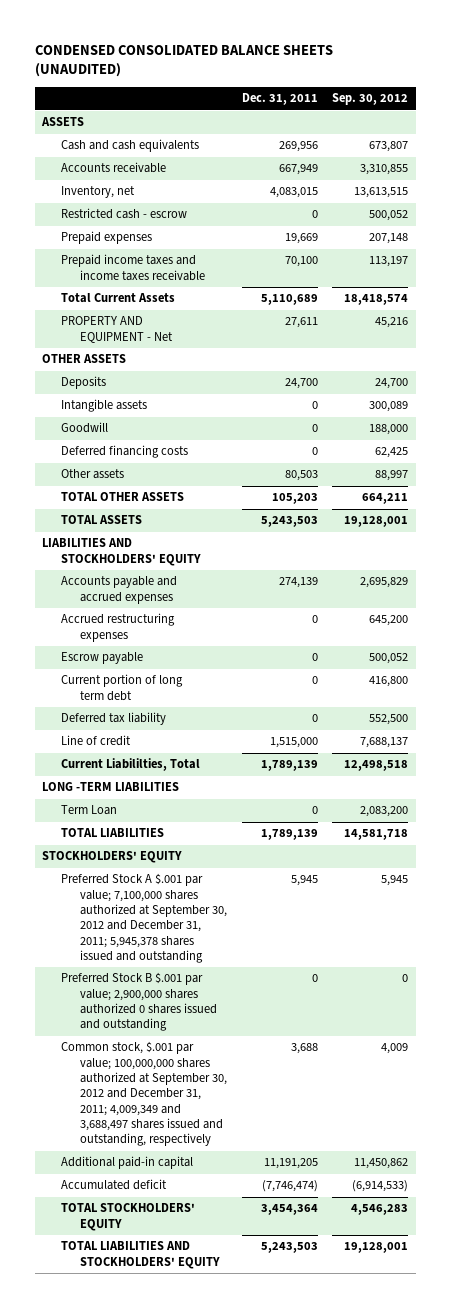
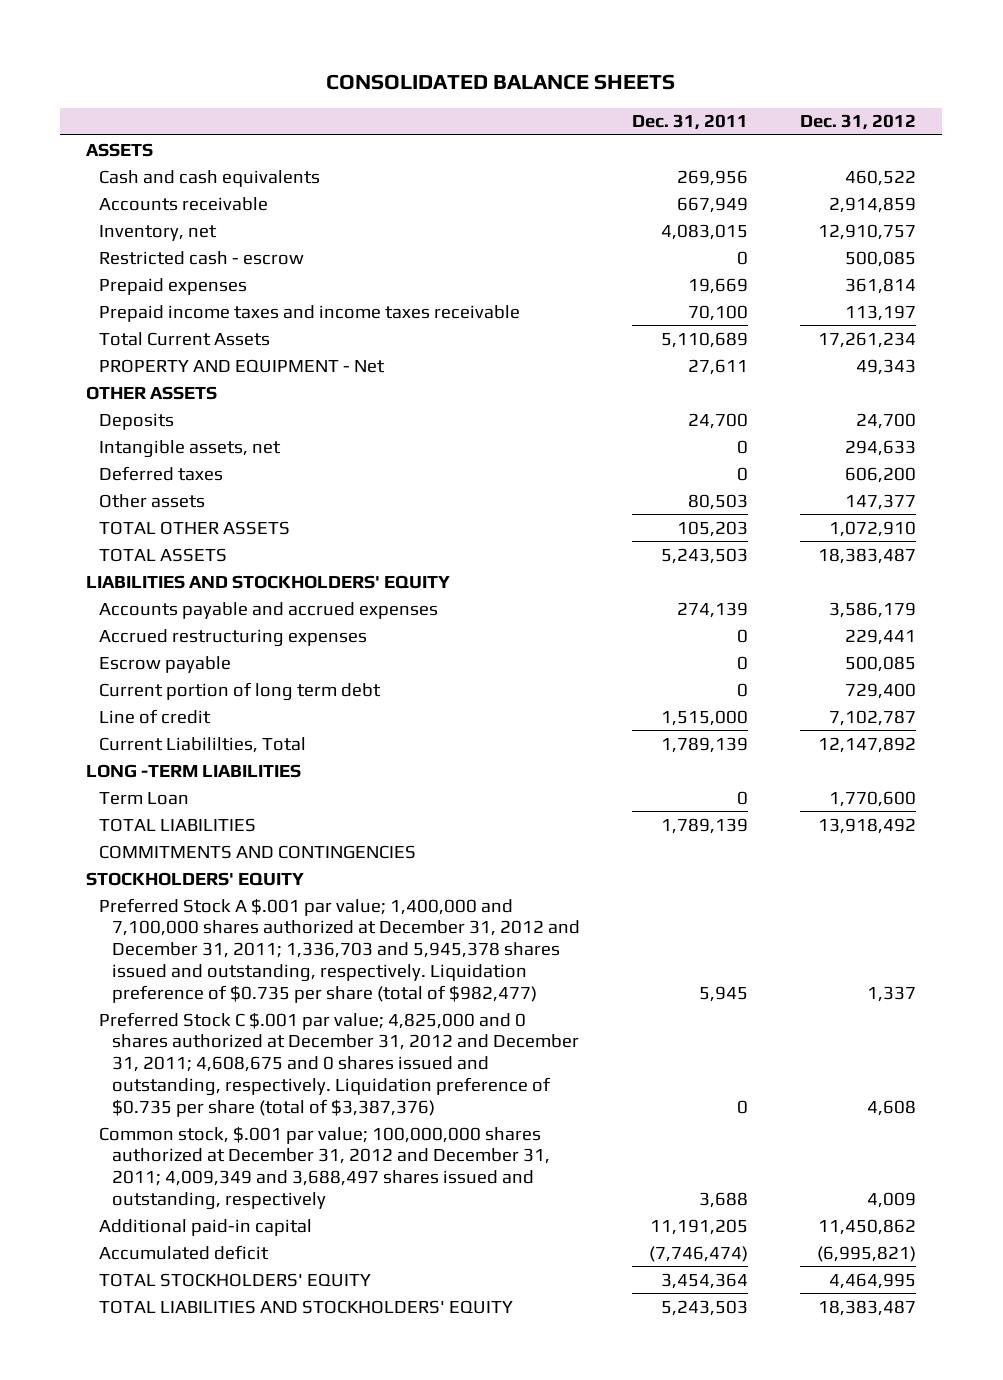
[35,44,334,78] CONDENSED CONSOLIDATED BALANCE SHEETS (UNAUDITED) -> [326,74,676,91] CONSOLIDATED BALANCE SHEETS
[332,93,409,106] Sep. 30, 2012 -> none
none -> [800,114,917,131] Dec. 31, 2012
[61,422,109,434] Goodwill -> none
[61,445,189,459] Deferred financing costs -> none
[61,399,148,413] Intangible assets -> [99,439,282,458] Intangible assets, net
none -> [99,465,224,481] Deferred taxes
[61,712,167,726] Deferred tax liability -> none
none -> [99,844,417,859] COMMITMENTS AND CONTINGENCIES
[61,972,217,1032] Preferred Stock B $.001 par value; 2,900,000 shares authorized 0 shares issued and outstanding -> none
[61,873,227,964] Preferred Stock A $.001 par value; 7,100,000 shares authorized at September 30, 2012 and December 31, 2011; 5,945,378 shares issued and outstanding -> [99,897,581,1003] Preferred Stock A $.001 par value; 1,400,000 and 7,100,000 shares authorized at December 31, 2012 and December 31, 2011; 1,336,703 and 5,945,378 shares issued and outstanding, respectively. Liquidation preference of $0.735 per share (total of $982,477)
none -> [99,1011,580,1117] Preferred Stock C $.001 par value; 4,825,000 and 0 shares authorized at December 31, 2012 and December 31, 2011; 4,608,675 and 0 shares issued and outstanding, respectively. Liquidation preference of $0.735 per share (total of $3,387,376)
[61,1041,227,1147] Common stock, $.001 par value; 100,000,000 shares authorized at September 30, 2012 and December 31, 2011; 4,009,349 and 3,688,497 shares issued and outstanding, respectively -> [99,1125,551,1210] Common stock, $.001 par value; 100,000,000 shares authorized at December 31, 2012 and December 31, 2011; 4,009,349 and 3,688,497 shares issued and outstanding, respectively

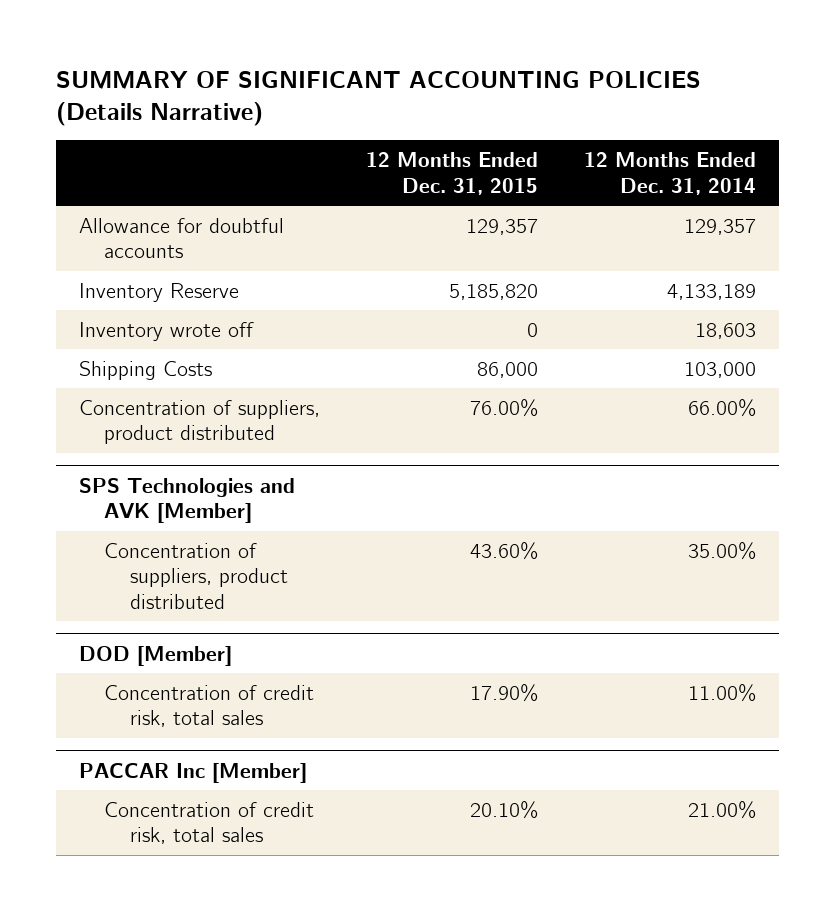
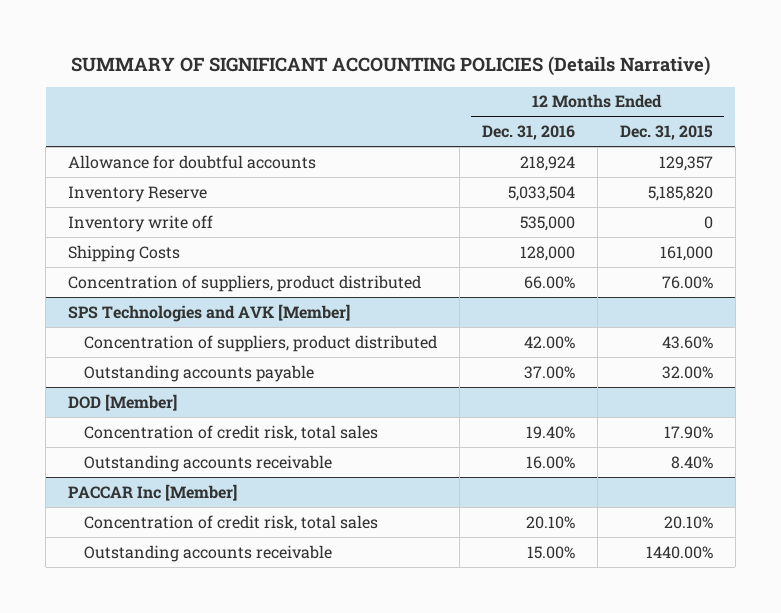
[583,152,756,195] 12 Months Ended Dec. 31, 2014 -> none
none -> [481,125,575,141] Dec. 31, 2016
[78,321,254,341] Inventory wrote off -> [68,214,214,232] Inventory write off
[476,361,538,378] 86,000 -> [659,245,713,261] 161,000
none -> [83,364,314,382] Outstanding accounts payable
none -> [83,454,332,472] Outstanding accounts receivable
none -> [83,544,332,562] Outstanding accounts receivable

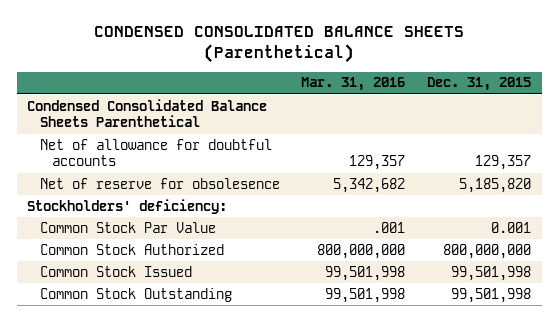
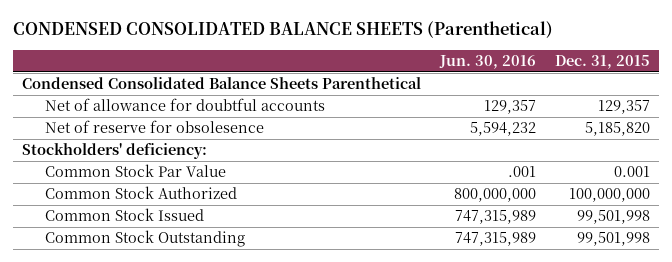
[301,77,406,92] Mar. 31, 2016 -> none
none -> [438,55,536,70] Jun. 30, 2016
[443,243,532,259] 800,000,000 -> [568,188,650,203] 100,000,000

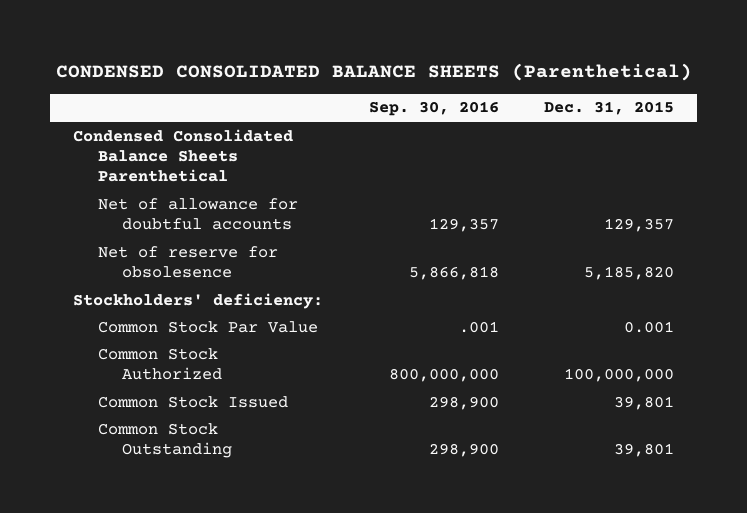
[438,55,536,70] Jun. 30, 2016 -> none
none -> [368,101,499,117] Sep. 30, 2016
[576,210,650,225] 99,501,998 -> [613,395,674,410] 39,801
[576,232,650,247] 99,501,998 -> [613,442,674,457] 39,801

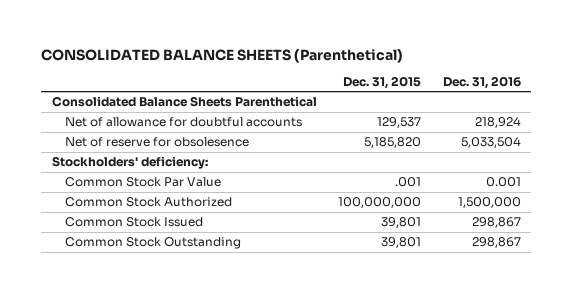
[55,62,692,81] CONDENSED CONSOLIDATED BALANCE SHEETS (Parenthetical) -> [41,48,404,63] CONSOLIDATED BALANCE SHEETS (Parenthetical)
[368,101,499,117] Sep. 30, 2016 -> none
none -> [442,75,521,89] Dec. 31, 2016
[73,128,294,183] Condensed Consolidated Balance Sheets Parenthetical -> [51,96,317,108] Consolidated Balance Sheets Parenthetical
[603,217,674,232] 129,357 -> [377,117,422,129] 129,537
[623,320,674,333] 0.001 -> [395,177,422,188] .001

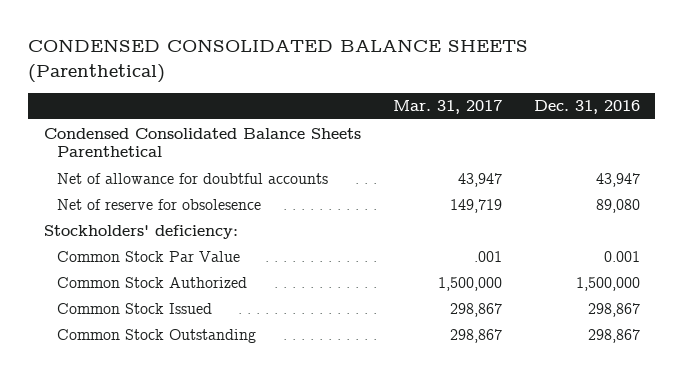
[41,48,404,63] CONSOLIDATED BALANCE SHEETS (Parenthetical) -> [28,39,529,83] CONDENSED CONSOLIDATED BALANCE SHEETS (Parenthetical)
[343,75,422,89] Dec. 31, 2015 -> none
none -> [392,100,502,115] Mar. 31, 2017
[51,96,317,108] Consolidated Balance Sheets Parenthetical -> [43,127,361,157] Condensed Consolidated Balance Sheets Parenthetical
[474,117,521,129] 218,924 -> [595,172,640,187] 43,947
[460,137,521,149] 5,033,504 -> [595,198,640,213] 89,080

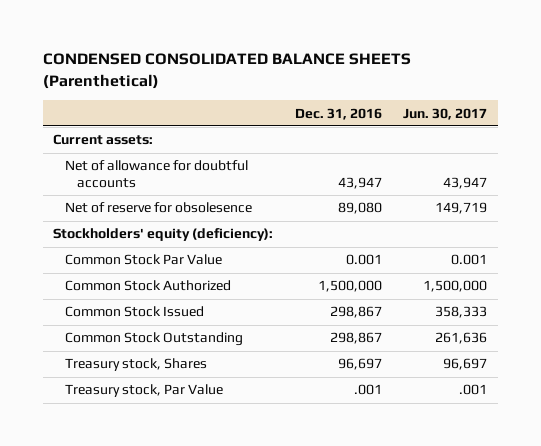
[392,100,502,115] Mar. 31, 2017 -> none
none -> [403,107,488,120] Jun. 30, 2017
[43,127,361,157] Condensed Consolidated Balance Sheets Parenthetical -> none
none -> [53,134,154,146] Current assets:
[43,224,238,239] Stockholders' deficiency: -> [53,228,274,242] Stockholders' equity (deficiency):
none -> [65,358,208,372] Treasury stock, Shares
none -> [65,384,224,398] Treasury stock, Par Value

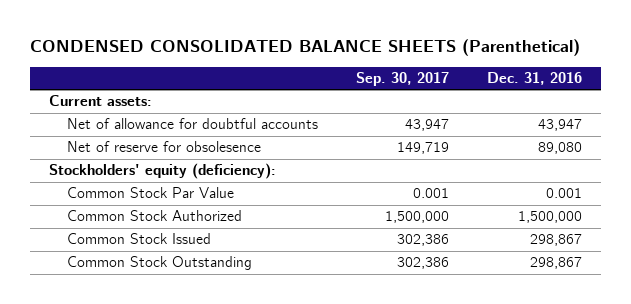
[403,107,488,120] Jun. 30, 2017 -> none
none -> [356,72,450,87] Sep. 30, 2017
[65,358,208,372] Treasury stock, Shares -> none
[65,384,224,398] Treasury stock, Par Value -> none

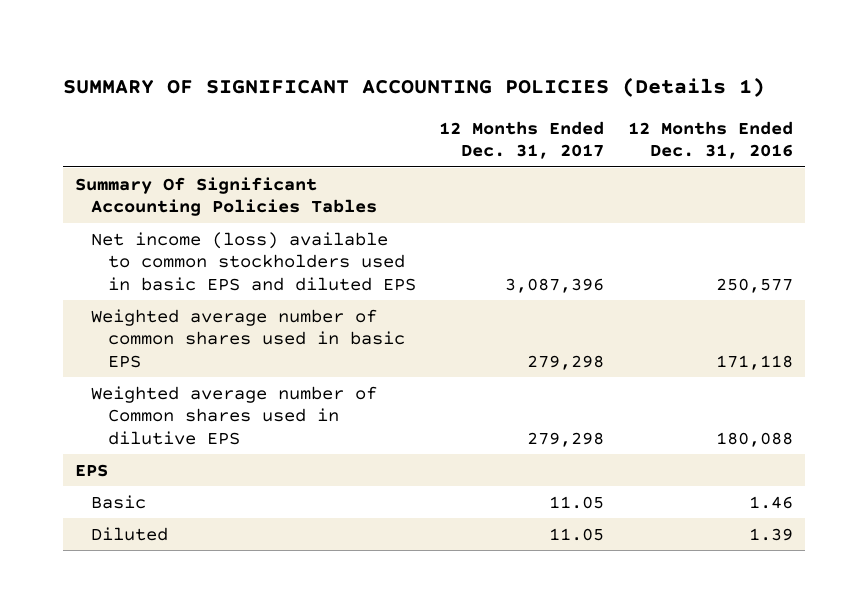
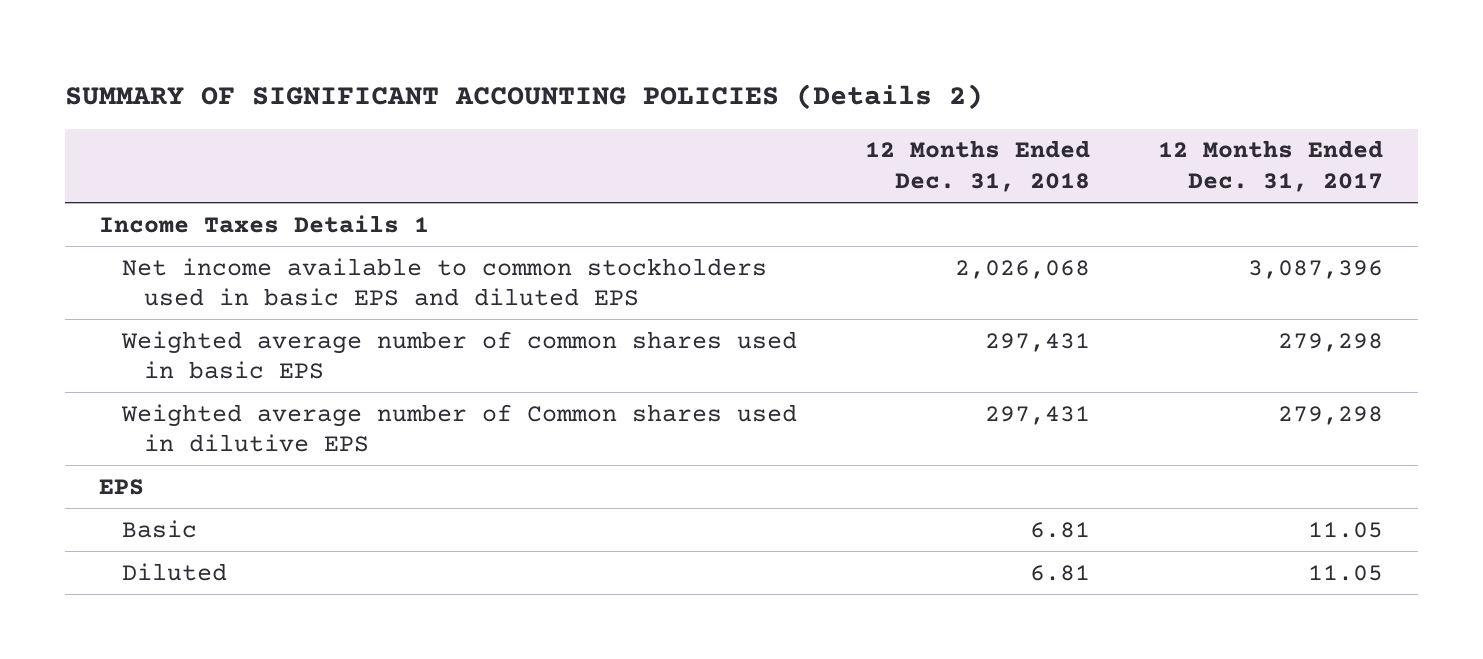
[62,76,765,97] SUMMARY OF SIGNIFICANT ACCOUNTING POLICIES (Details 1) -> [65,83,984,110] SUMMARY OF SIGNIFICANT ACCOUNTING POLICIES (Details 2)
[628,120,794,160] 12 Months Ended Dec. 31, 2016 -> none
none -> [864,140,1090,192] 12 Months Ended Dec. 31, 2018
[74,176,378,217] Summary Of Significant Accounting Policies Tables -> none
none -> [99,214,430,233] Income Taxes Details 1
[91,231,416,291] Net income (loss) available to common stockholders used in basic EPS and diluted EPS -> [121,257,767,307] Net income available to common stockholders used in basic EPS and diluted EPS

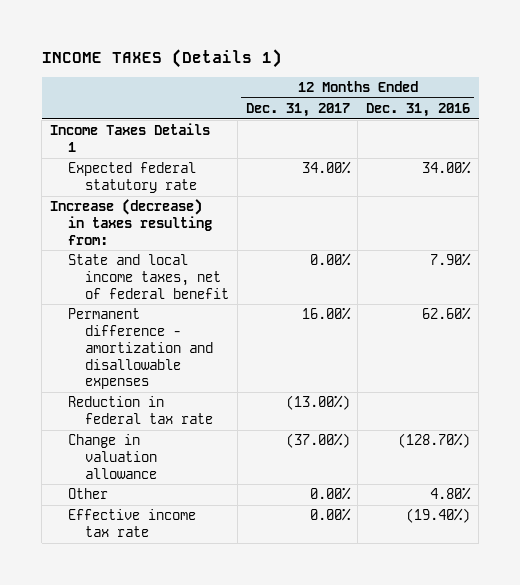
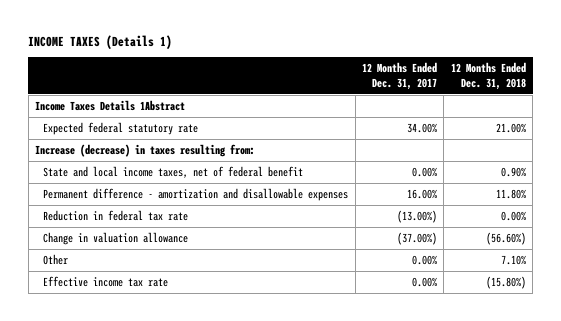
[366,103,471,118] Dec. 31, 2016 -> none
none -> [450,62,526,91] 12 Months Ended Dec. 31, 2018
[50,123,211,153] Income Taxes Details 1 -> [35,99,186,111] Income Taxes Details 1Abstract

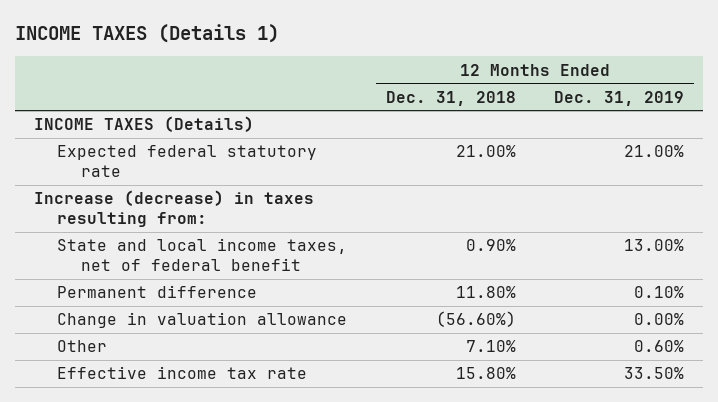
[362,62,438,91] 12 Months Ended Dec. 31, 2017 -> none
none -> [554,90,685,106] Dec. 31, 2019
[35,99,186,111] Income Taxes Details 1Abstract -> [34,116,255,133] INCOME TAXES (Details)
[43,209,189,221] Reduction in federal tax rate -> none
[43,187,349,201] Permanent difference - amortization and disallowable expenses -> [57,285,258,299] Permanent difference
[485,275,526,289] (15.80%) -> [455,367,516,380] 15.80%

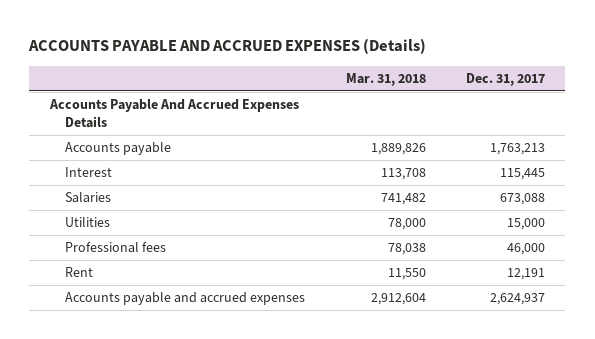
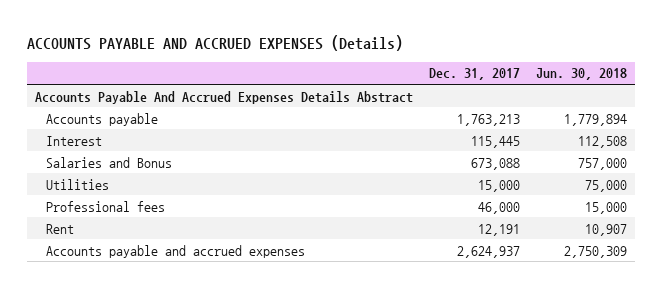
[345,72,426,86] Mar. 31, 2018 -> none
none -> [536,68,628,81] Jun. 30, 2018
[48,99,299,128] Accounts Payable And Accrued Expenses Details -> [35,90,414,104] Accounts Payable And Accrued Expenses Details Abstract
[65,192,112,204] Salaries -> [46,156,173,168] Salaries and Bonus

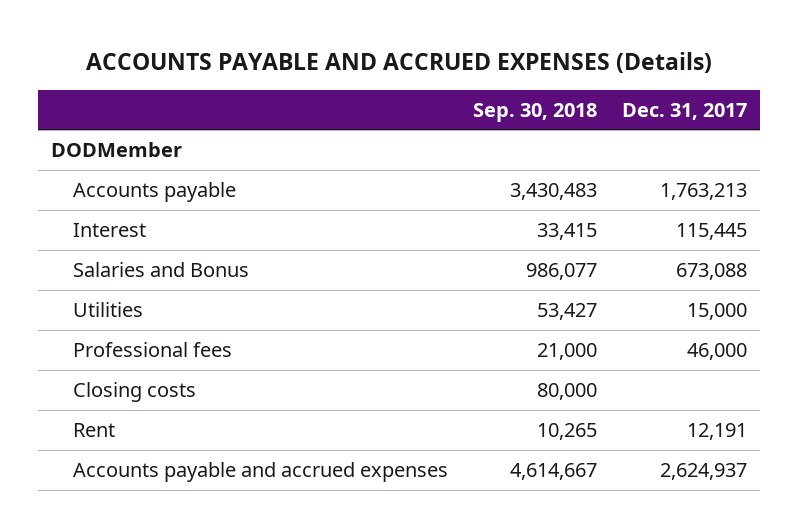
[536,68,628,81] Jun. 30, 2018 -> none
none -> [473,102,598,122] Sep. 30, 2018
[35,90,414,104] Accounts Payable And Accrued Expenses Details Abstract -> [50,142,182,158] DODMember
none -> [73,382,197,403] Closing costs

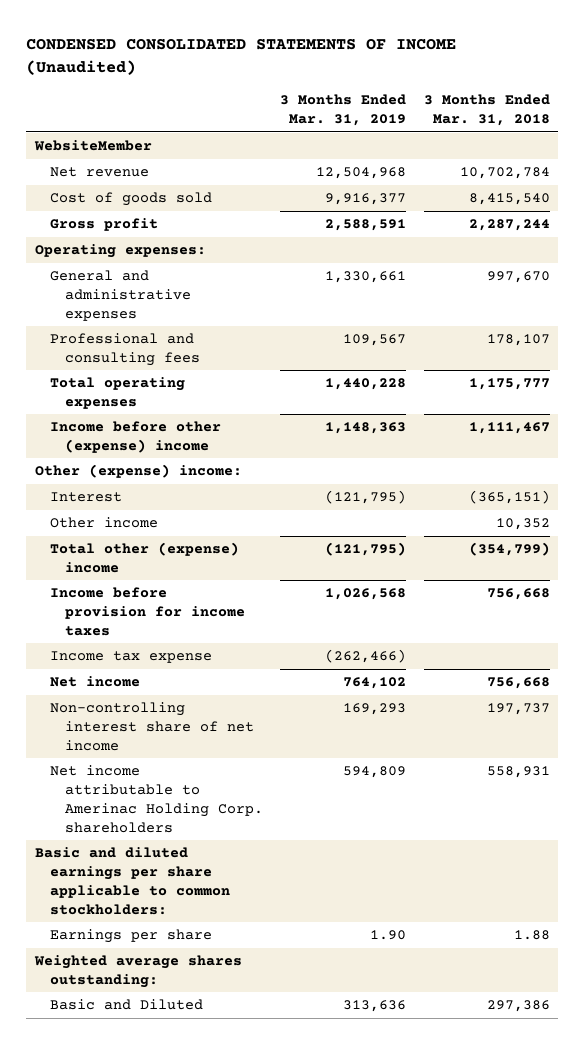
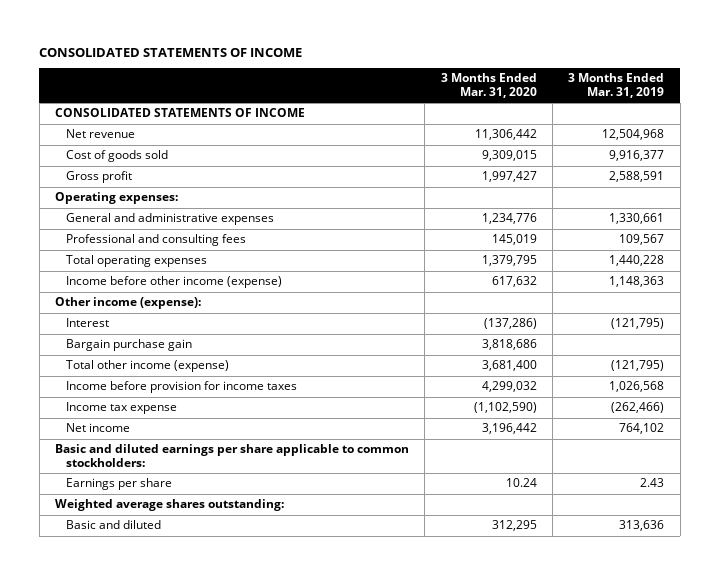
[25,38,456,76] CONDENSED CONSOLIDATED STATEMENTS OF INCOME (Unaudited) -> [39,47,303,57] CONSOLIDATED STATEMENTS OF INCOME
[423,94,550,127] 3 Months Ended Mar. 31, 2018 -> none
none -> [440,73,537,98] 3 Months Ended Mar. 31, 2020
[33,140,152,152] WebsiteMember -> none
none -> [54,108,305,118] CONSOLIDATED STATEMENTS OF INCOME
[49,421,221,453] Income before other (expense) income -> [65,276,282,289] Income before other income (expense)
[34,464,242,479] Other (expense) income: -> [54,297,201,310] Other income (expense):
[49,517,158,529] Other income -> none
none -> [65,339,192,352] Bargain purchase gain
[49,542,239,573] Total other (expense) income -> [65,360,229,373] Total other income (expense)
[49,702,254,751] Non-controlling interest share of net income -> none
[49,765,263,833] Net income attributable to Amerinac Holding Corp. shareholders -> none
[370,930,407,941] 1.90 -> [640,478,665,488] 2.43
[49,999,203,1011] Basic and Diluted -> [65,520,161,530] Basic and diluted

